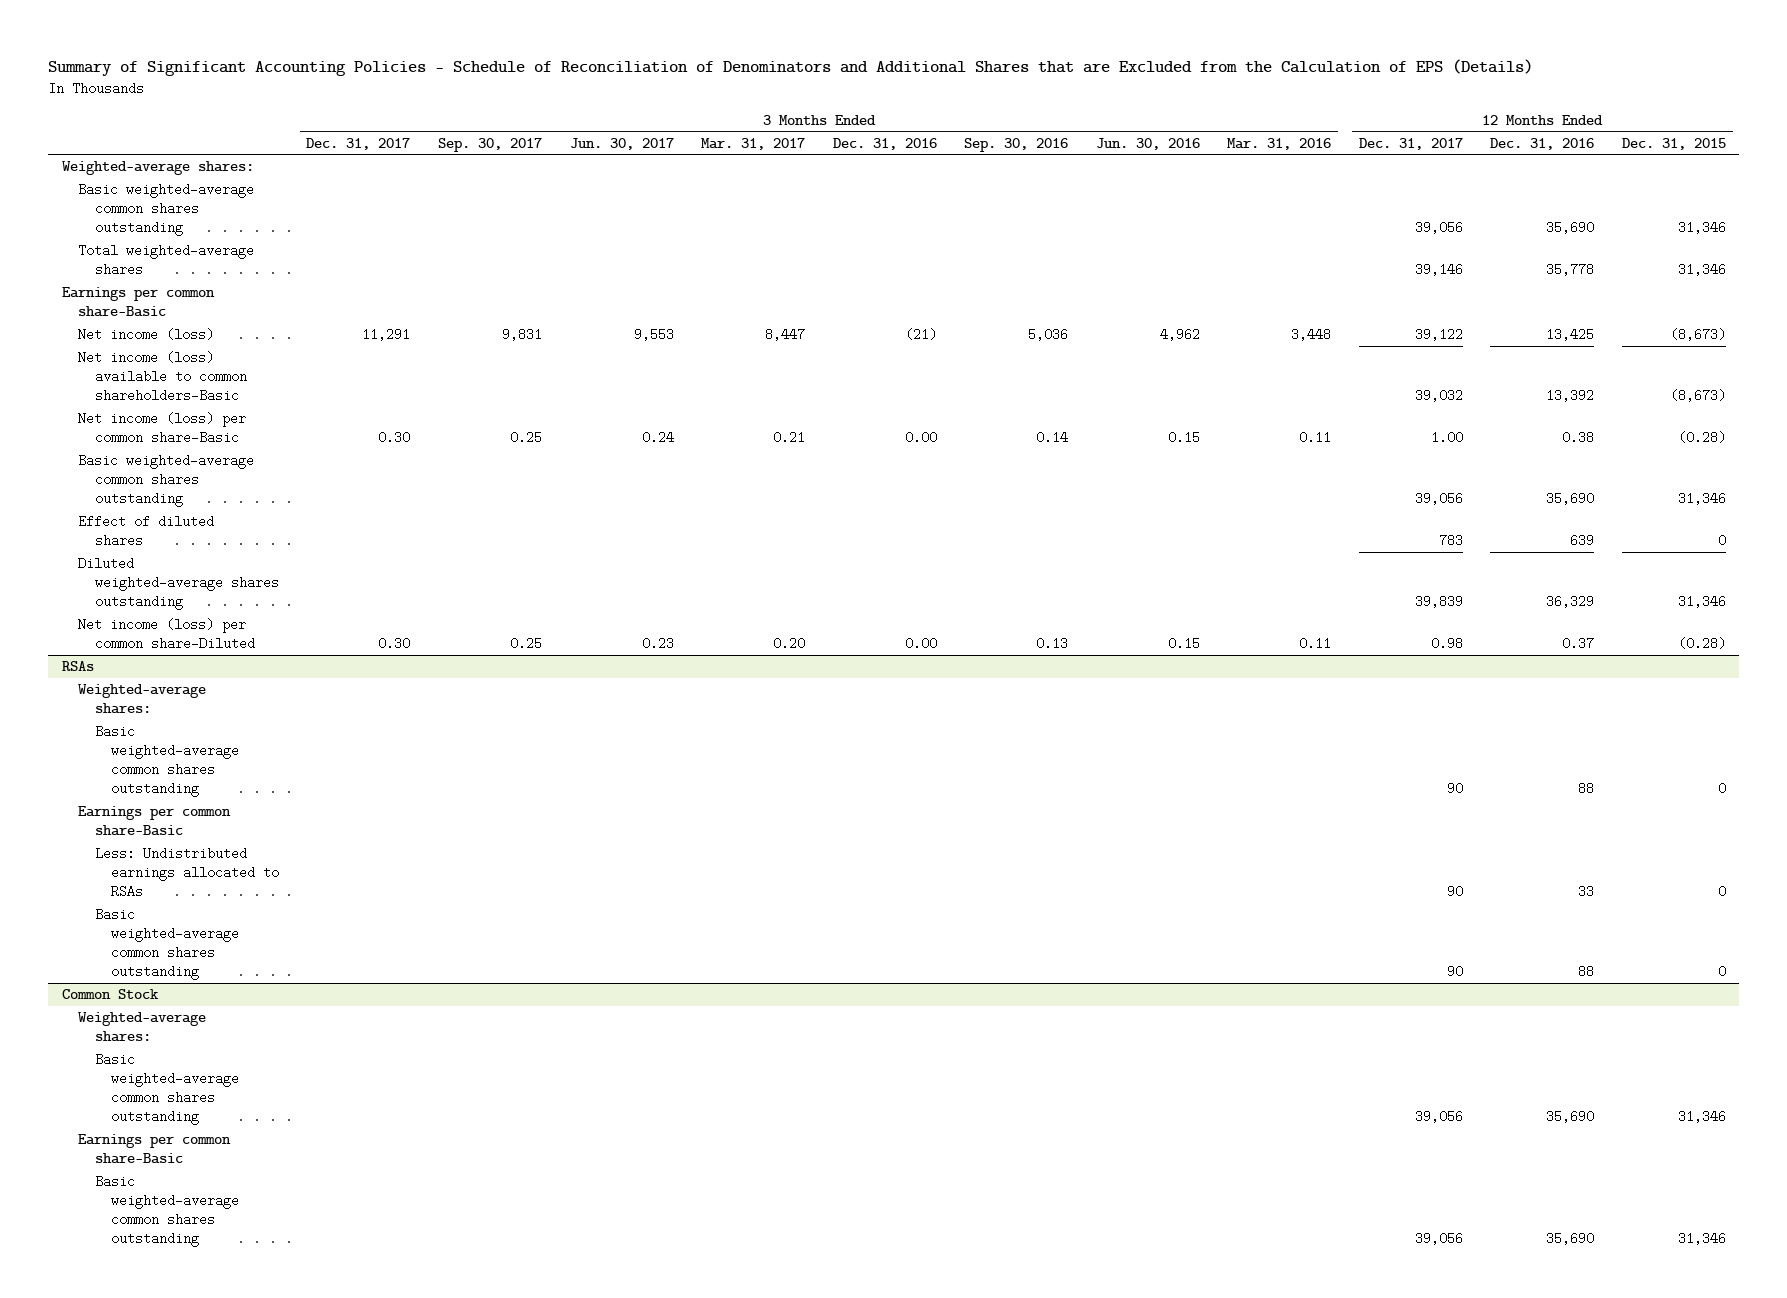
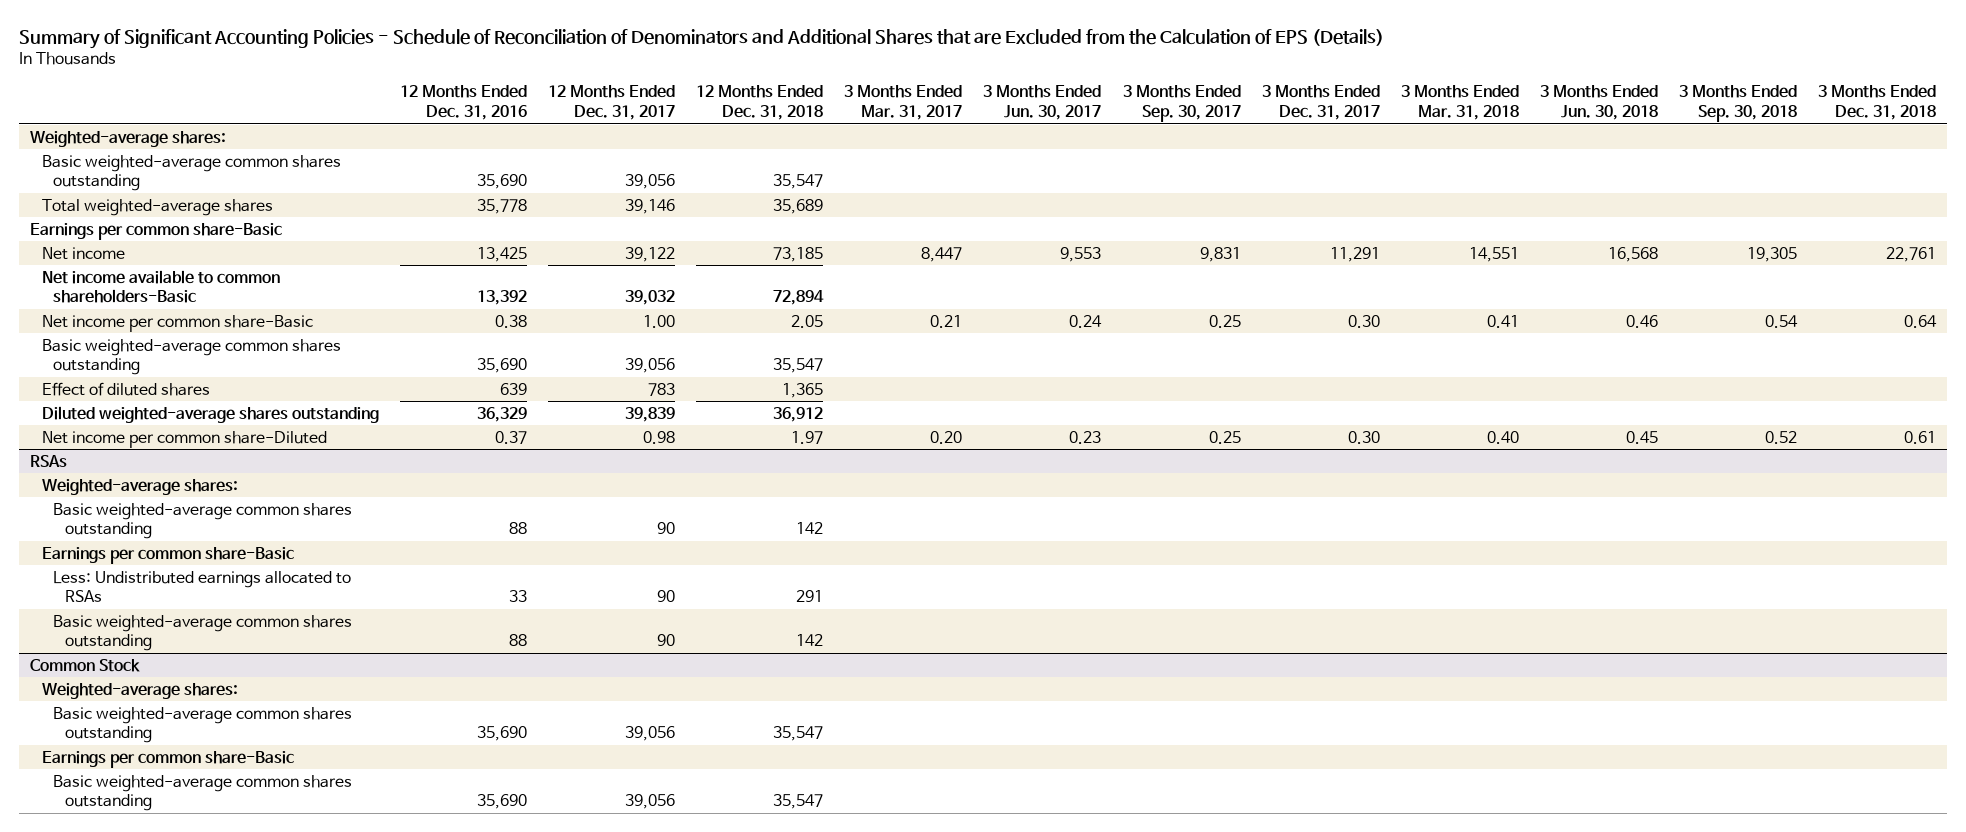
[832,137,937,150] Dec. 31, 2016 -> none
[964,137,1069,152] Sep. 30, 2016 -> none
[1095,137,1200,150] Jun. 30, 2016 -> none
[1227,137,1332,150] Mar. 31, 2016 -> none
[1621,137,1726,150] Dec. 31, 2015 -> none
none -> [696,85,824,121] 12 Months Ended Dec. 31, 2018
none -> [1400,85,1519,121] 3 Months Ended Mar. 31, 2018
none -> [1539,85,1658,121] 3 Months Ended Jun. 30, 2018
none -> [1679,85,1798,123] 3 Months Ended Sep. 30, 2018
none -> [1818,85,1937,121] 3 Months Ended Dec. 31, 2018
[78,328,215,342] Net income (loss) -> [41,246,125,260] Net income
[78,351,247,403] Net income (loss) available to common shareholders-Basic -> [41,269,280,304] Net income available to common shareholders-Basic
[78,412,247,445] Net income (loss) per common share-Basic -> [41,314,313,332] Net income per common share-Basic
[78,618,255,651] Net income (loss) per common share-Diluted -> [41,430,327,448] Net income per common share-Diluted

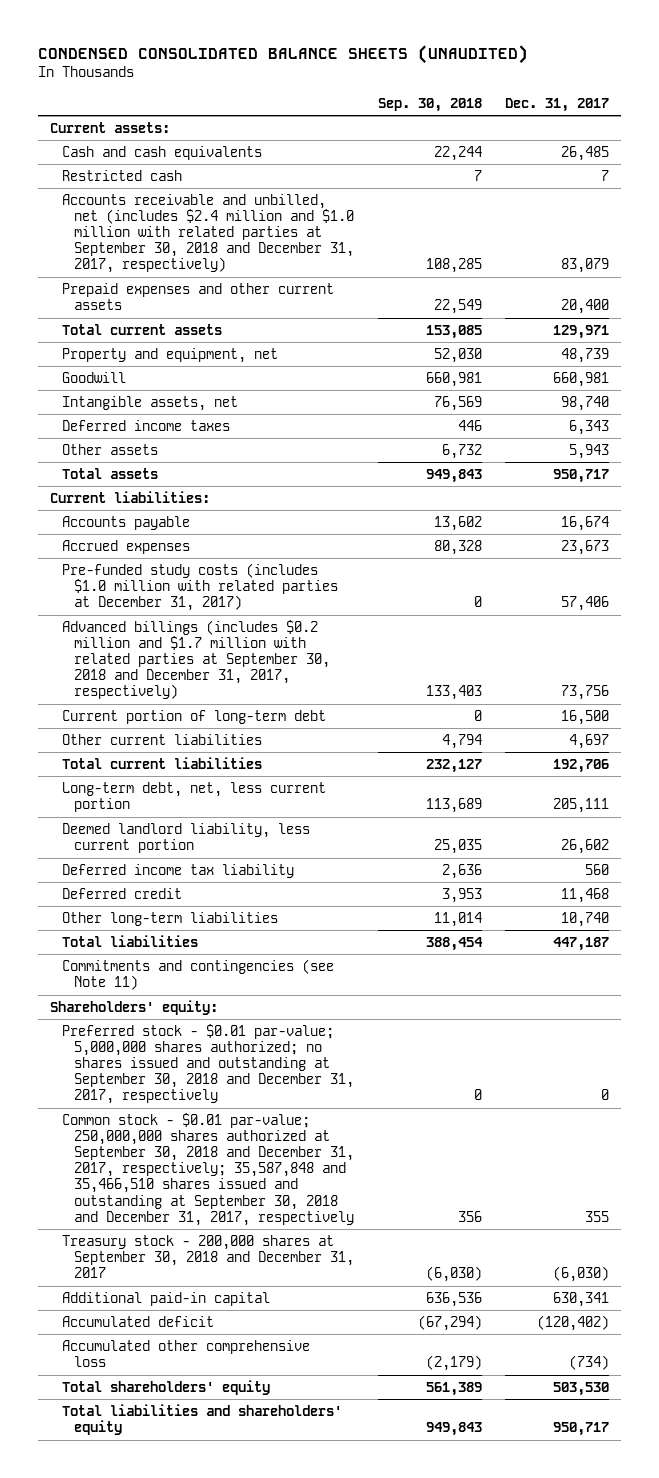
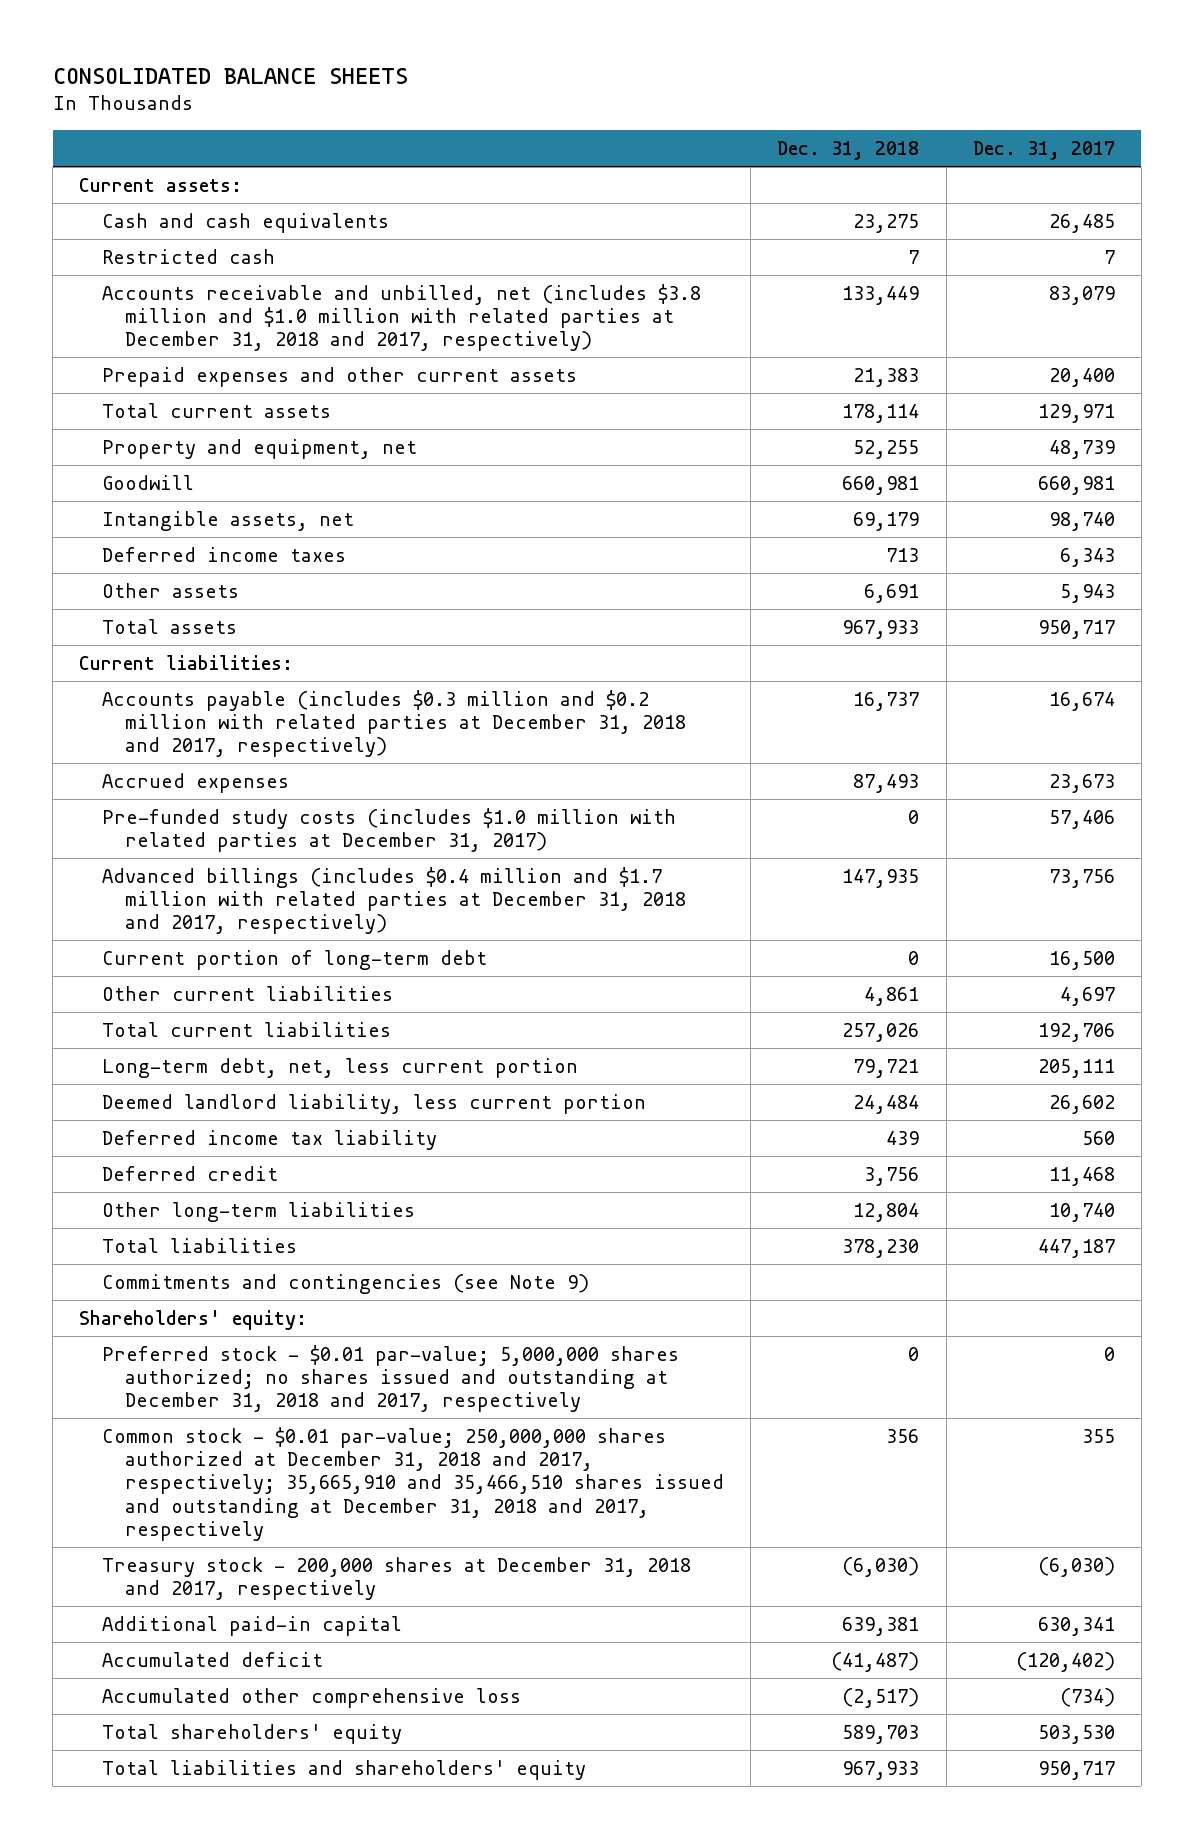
[38,45,529,65] CONDENSED CONSOLIDATED BALANCE SHEETS (UNAUDITED) -> [52,67,408,84] CONSOLIDATED BALANCE SHEETS
[377,97,482,112] Sep. 30, 2018 -> none
none -> [777,141,920,161] Dec. 31, 2018
[61,193,354,274] Accounts receivable and unbilled, net (includes $2.4 million and $1.0 million with related parties at September 30, 2018 and December 31, 2017, respectively) -> [102,283,702,352] Accounts receivable and unbilled, net (includes $3.8 million and $1.0 million with related parties at December 31, 2018 and 2017, respectively)
[61,515,190,530] Accounts payable -> [102,689,687,758] Accounts payable (includes $0.3 million and $0.2 million with related parties at December 31, 2018 and 2017, respectively)
[61,619,330,700] Advanced billings (includes $0.2 million and $1.7 million with related parties at September 30, 2018 and December 31, 2017, respectively) -> [102,866,687,935] Advanced billings (includes $0.4 million and $1.7 million with related parties at December 31, 2018 and 2017, respectively)
[61,958,334,991] Commitments and contingencies (see Note 11) -> [102,1273,590,1294] Commitments and contingencies (see Note 9)
[61,1023,354,1105] Preferred stock - $0.01 par-value; 5,000,000 shares authorized; no shares issued and outstanding at September 30, 2018 and December 31, 2017, respectively -> [102,1344,680,1413] Preferred stock - $0.01 par-value; 5,000,000 shares authorized; no shares issued and outstanding at December 31, 2018 and 2017, respectively
[61,1112,354,1226] Common stock - $0.01 par-value; 250,000,000 shares authorized at September 30, 2018 and December 31, 2017, respectively; 35,587,848 and 35,466,510 shares issued and outstanding at September 30, 2018 and December 31, 2017, respectively -> [102,1426,725,1541] Common stock - $0.01 par-value; 250,000,000 shares authorized at December 31, 2018 and 2017, respectively; 35,665,910 and 35,466,510 shares issued and outstanding at December 31, 2018 and 2017, respectively
[61,1234,354,1279] Treasury stock - 200,000 shares at September 30, 2018 and December 31, 2017 -> [102,1556,692,1601] Treasury stock - 200,000 shares at December 31, 2018 and 2017, respectively

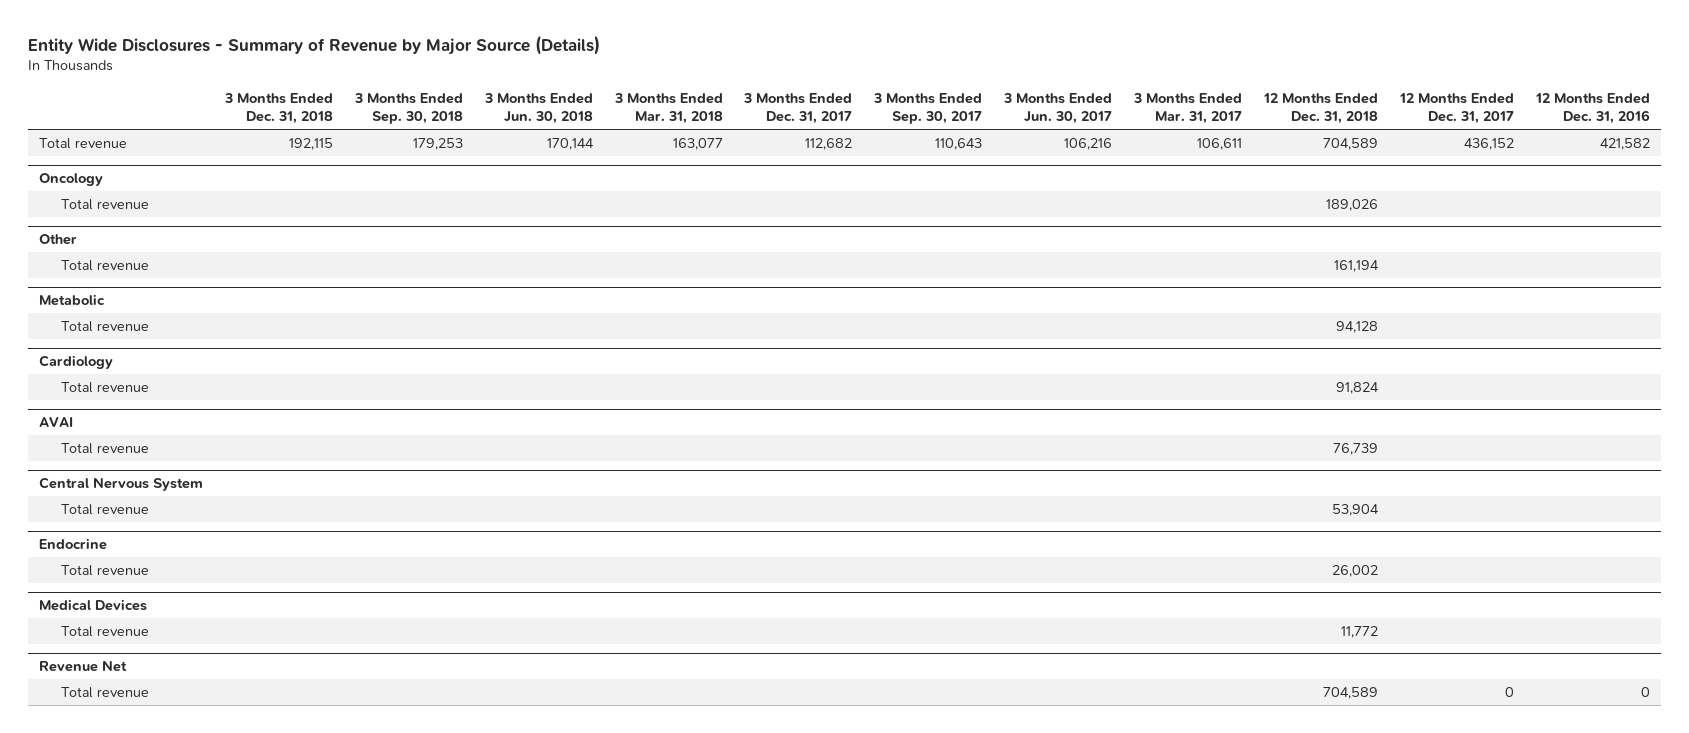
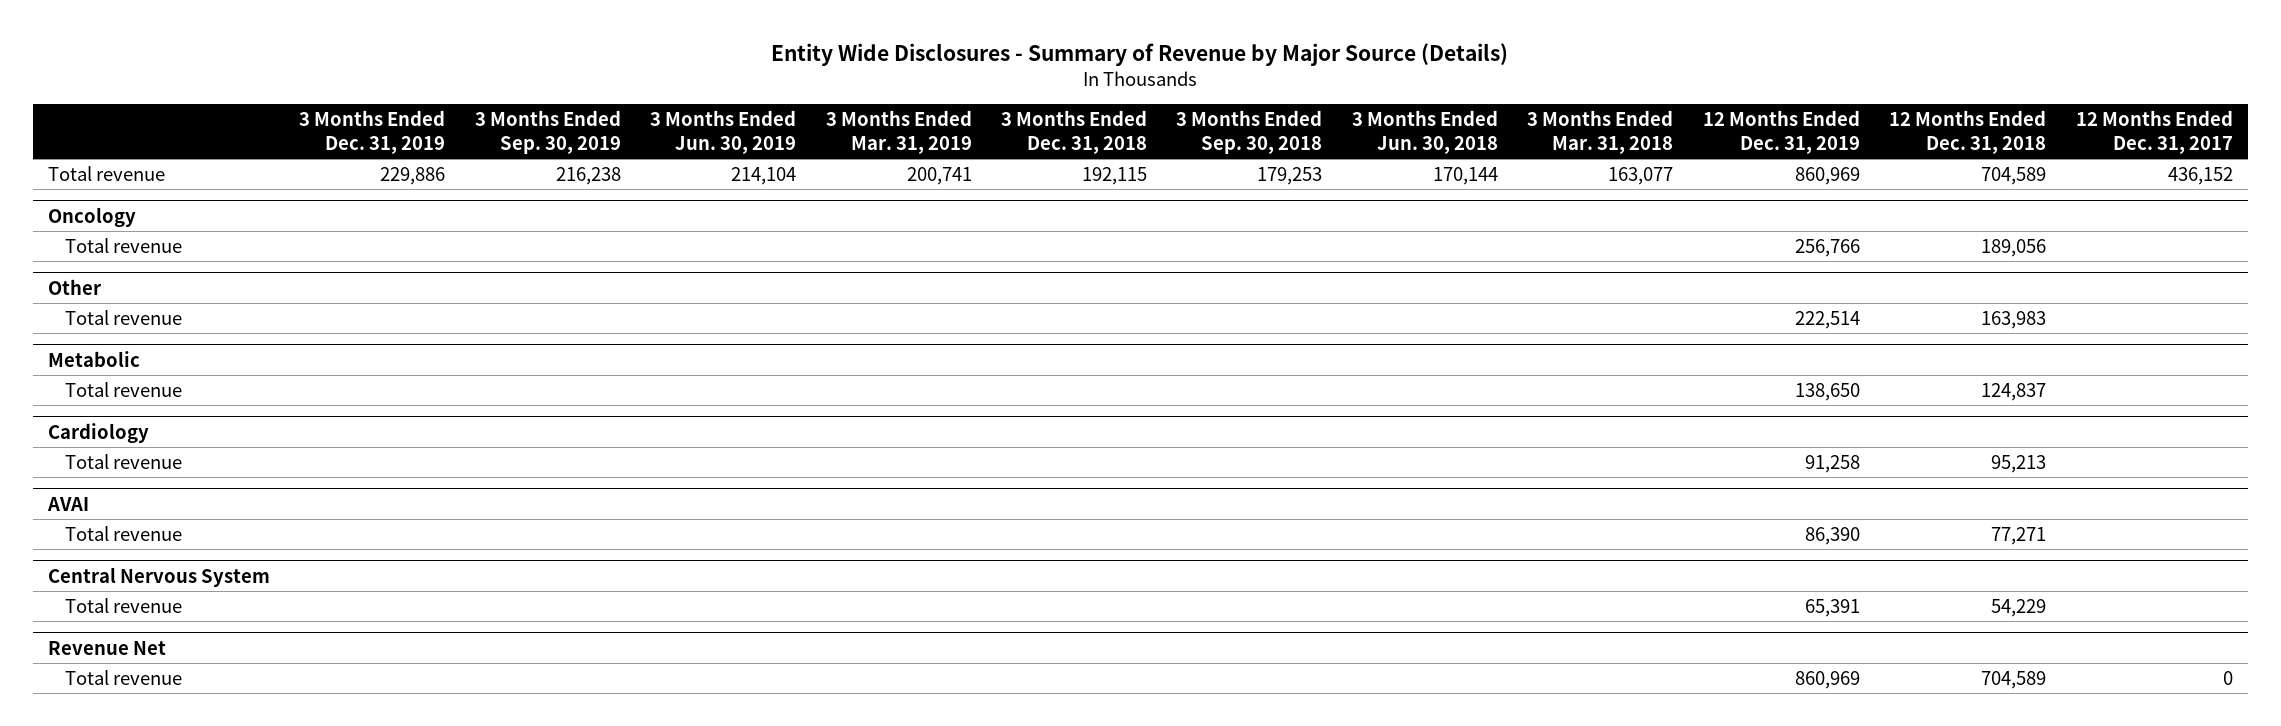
[743,92,853,125] 3 Months Ended Dec. 31, 2017 -> none
[873,92,983,125] 3 Months Ended Sep. 30, 2017 -> none
[1003,92,1113,125] 3 Months Ended Jun. 30, 2017 -> none
[1133,92,1243,125] 3 Months Ended Mar. 31, 2017 -> none
[1534,92,1650,125] 12 Months Ended Dec. 31, 2016 -> none
none -> [299,110,446,154] 3 Months Ended Dec. 31, 2019
none -> [474,110,621,154] 3 Months Ended Sep. 30, 2019
none -> [650,110,797,154] 3 Months Ended Jun. 30, 2019
none -> [825,110,972,154] 3 Months Ended Mar. 31, 2019
none -> [1702,110,1860,154] 12 Months Ended Dec. 31, 2019
[1326,198,1379,211] 189,026 -> [1981,238,2047,257] 189,056
[1334,259,1380,272] 161,194 -> [1981,310,2047,329] 163,983
[1336,320,1379,333] 94,128 -> [1981,382,2047,401] 124,837
[1336,381,1380,394] 91,824 -> [1991,454,2047,473] 95,213
[1333,442,1379,455] 76,739 -> [1991,526,2047,545] 77,271
[38,538,107,551] Endocrine -> none
[60,564,149,576] Total revenue -> none
[38,599,147,612] Medical Devices -> none
[60,625,149,637] Total revenue -> none
[1332,503,1380,516] 53,904 -> [1991,598,2047,617] 54,229

